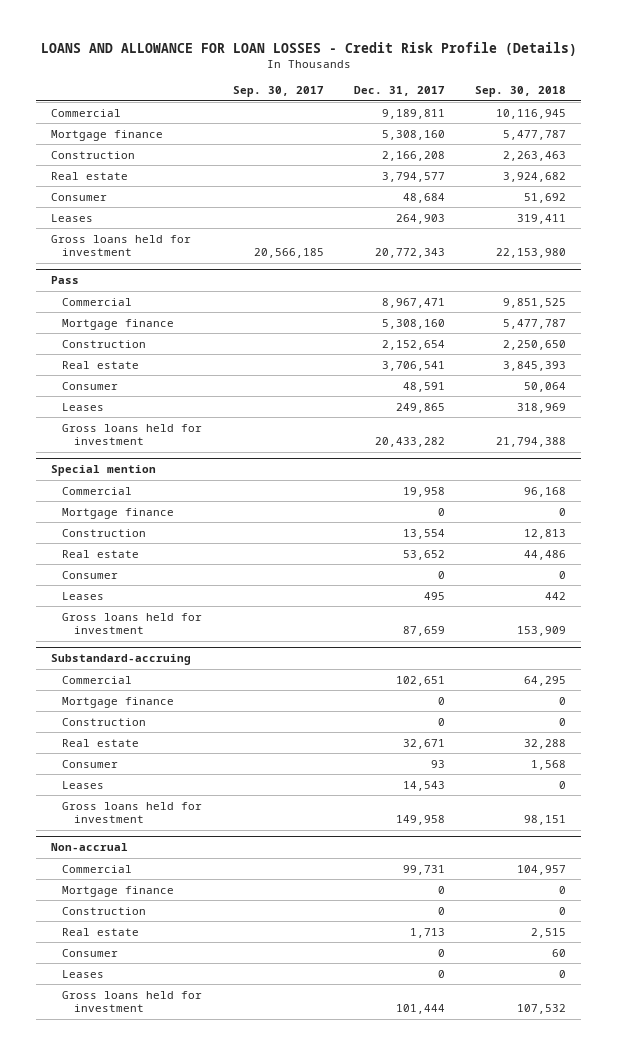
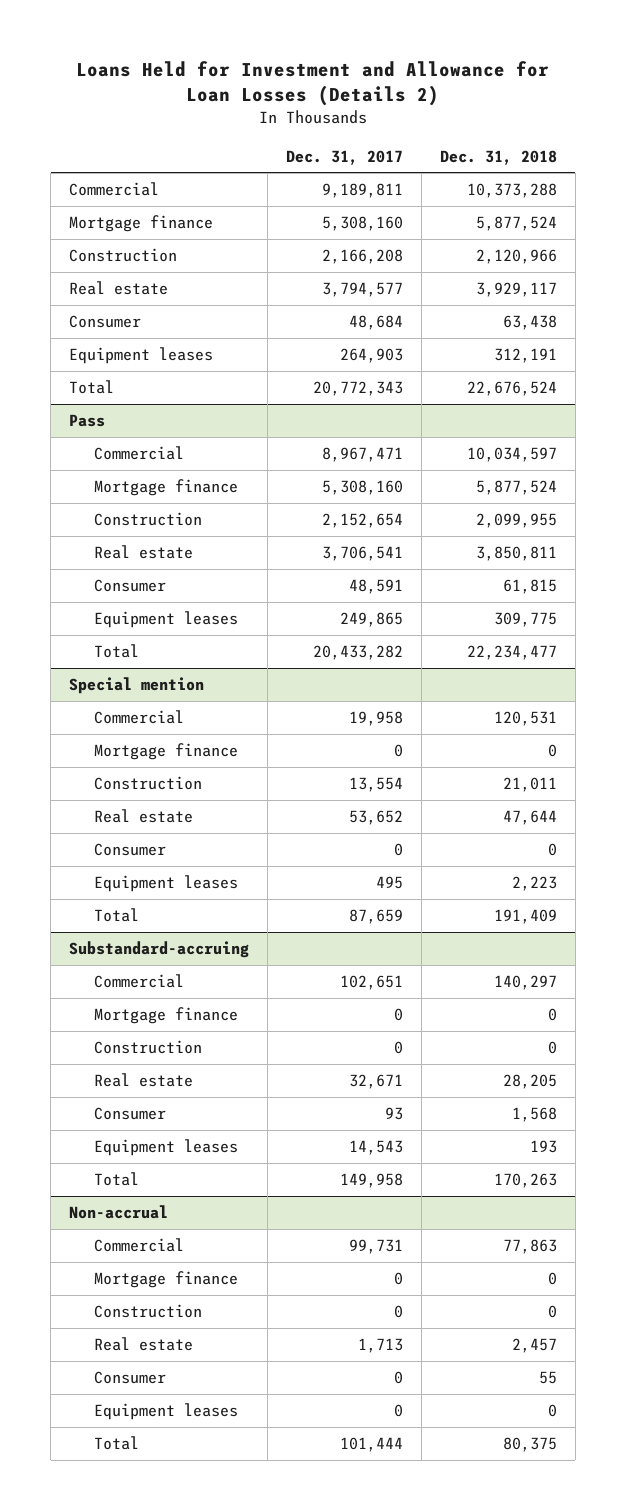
[40,42,577,57] LOANS AND ALLOWANCE FOR LOAN LOSSES - Credit Risk Profile (Details) -> [76,61,550,107] Loans Held for Investment and Allowance for Loan Losses (Details 2)
[232,86,324,98] Sep. 30, 2017 -> none
[475,86,567,98] Sep. 30, 2018 -> none
none -> [440,149,558,165] Dec. 31, 2018
[50,213,93,222] Leases -> [69,347,214,365] Equipment leases
[50,234,191,256] Gross loans held for investment -> [69,380,115,395] Total
[62,402,105,411] Leases -> [93,611,238,629] Equipment leases
[62,423,203,445] Gross loans held for investment -> [93,644,139,659] Total
[62,591,105,600] Leases -> [93,875,238,893] Equipment leases
[62,612,203,634] Gross loans held for investment -> [93,908,139,923] Total
[62,780,105,789] Leases -> [93,1139,238,1157] Equipment leases
[62,801,203,823] Gross loans held for investment -> [93,1172,139,1187] Total
[62,969,105,978] Leases -> [93,1403,238,1421] Equipment leases
[62,990,203,1012] Gross loans held for investment -> [93,1436,139,1451] Total

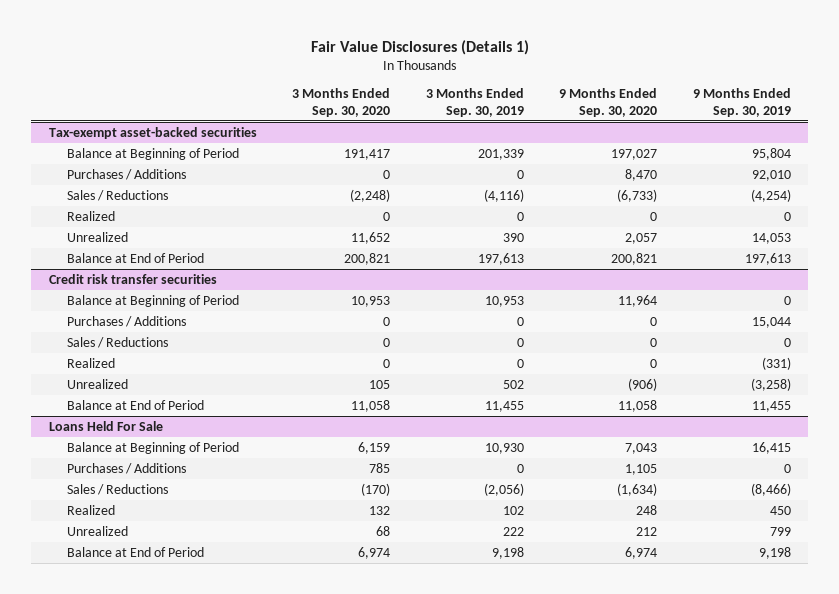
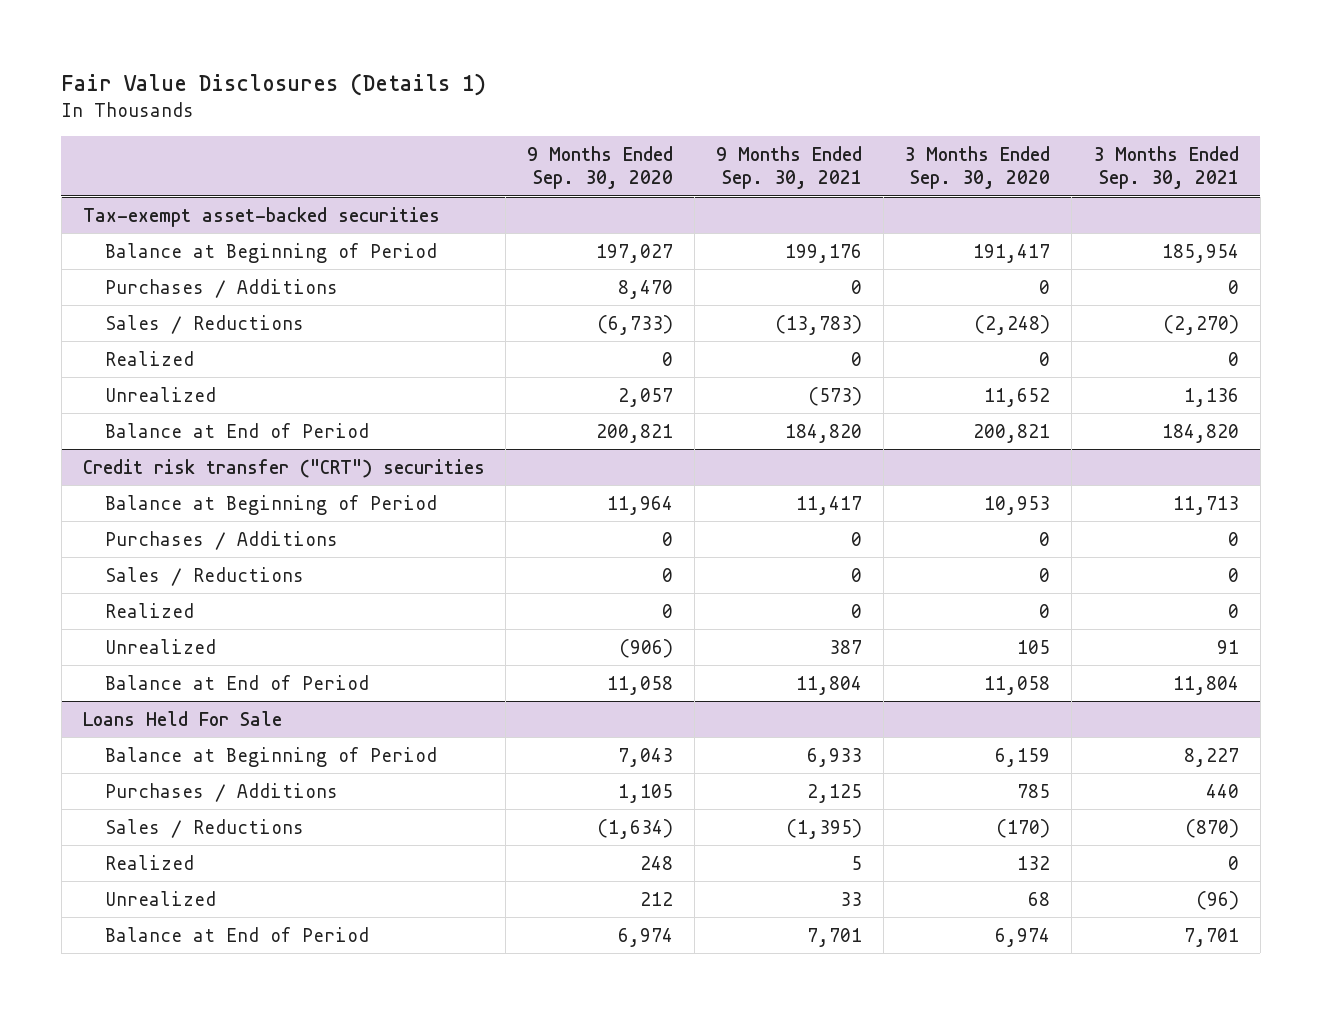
[425,88,524,117] 3 Months Ended Sep. 30, 2019 -> none
[692,88,791,117] 9 Months Ended Sep. 30, 2019 -> none
none -> [715,145,862,190] 9 Months Ended Sep. 30, 2021
none -> [1093,145,1240,190] 3 Months Ended Sep. 30, 2021
[48,273,217,284] Credit risk transfer securities -> [82,458,485,478] Credit risk transfer ("CRT") securities

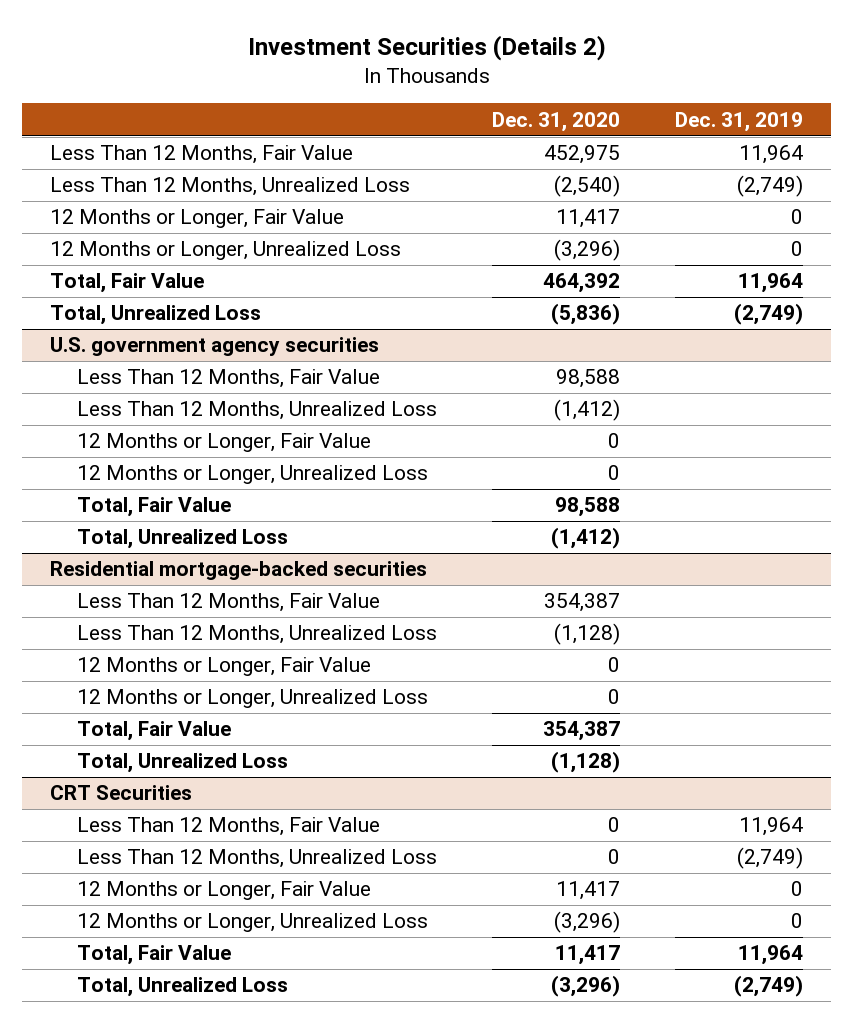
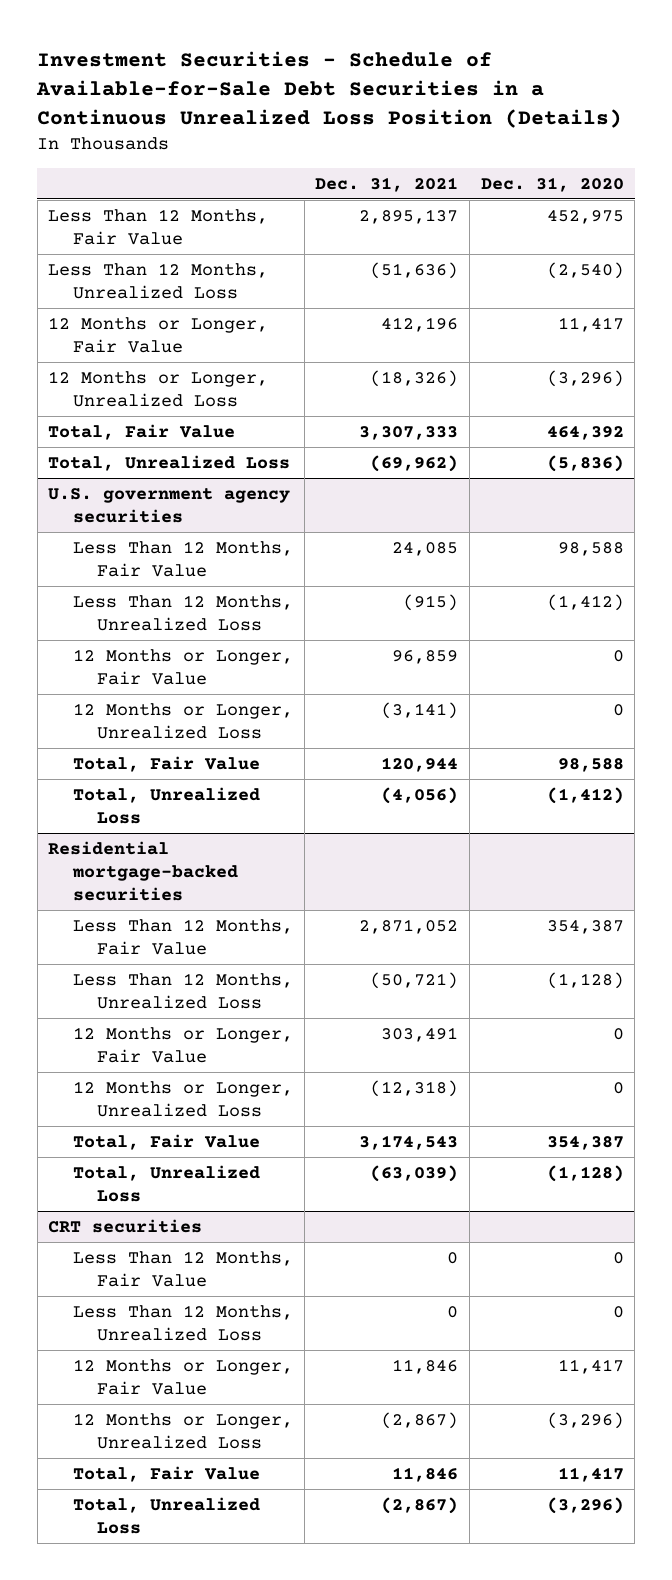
[247,34,606,61] Investment Securities (Details 2) -> [36,51,623,129] Investment Securities - Schedule of Available-for-Sale Debt Securities in a Continuous Unrealized Loss Position (Details)
[675,111,804,132] Dec. 31, 2019 -> none
none -> [315,176,459,192] Dec. 31, 2021
[50,785,193,801] CRT Securities -> [48,1218,203,1233] CRT securities

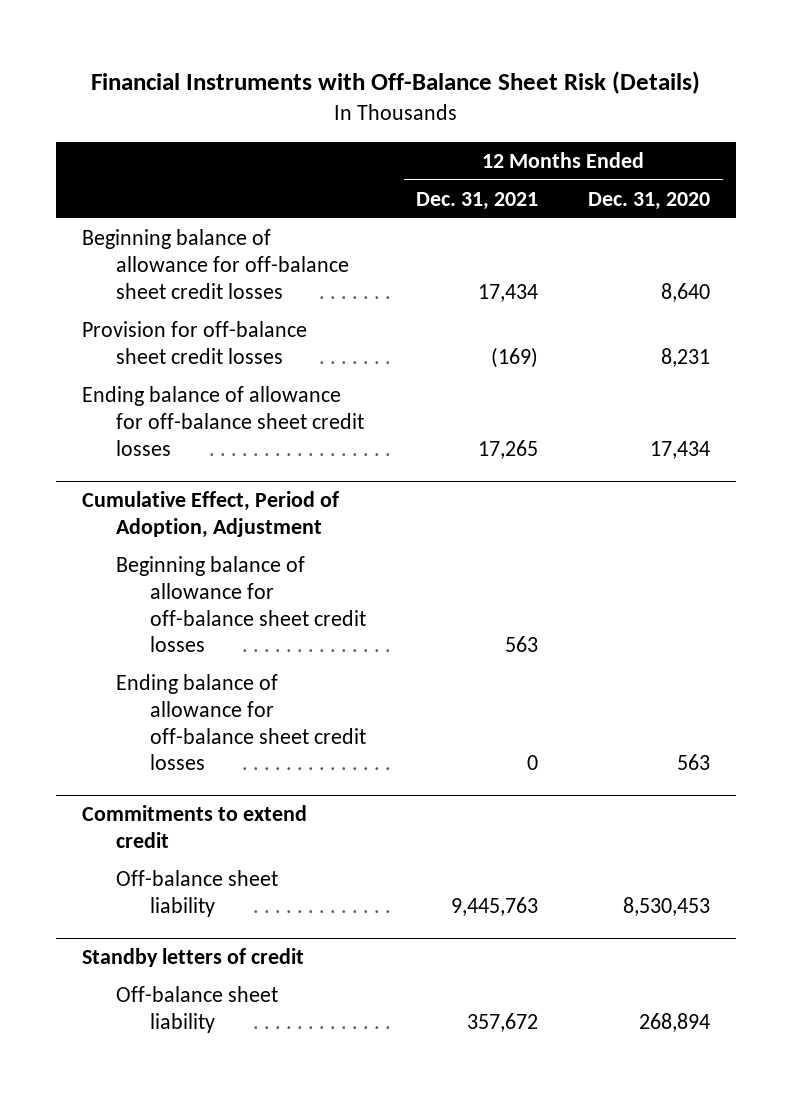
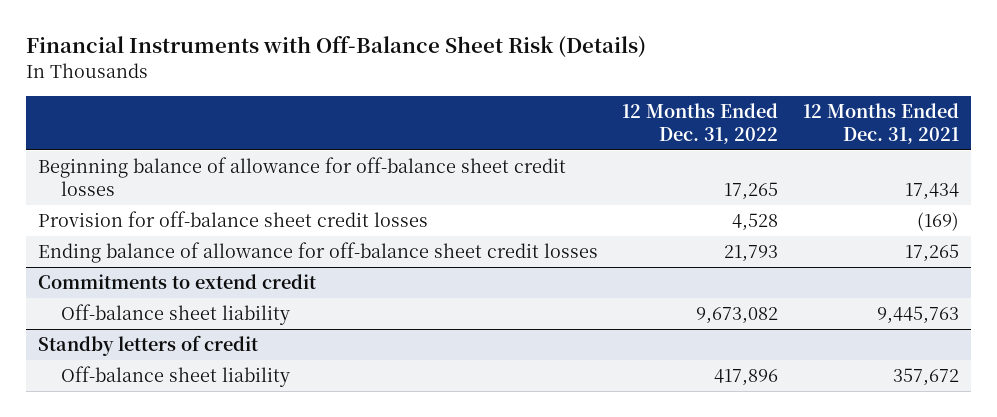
[588,191,711,210] Dec. 31, 2020 -> none
none -> [622,102,779,144] 12 Months Ended Dec. 31, 2022
[81,491,339,539] Cumulative Effect, Period of Adoption, Adjustment -> none
[115,556,366,653] Beginning balance of allowance for off-balance sheet credit losses -> none
[115,674,366,771] Ending balance of allowance for off-balance sheet credit losses -> none

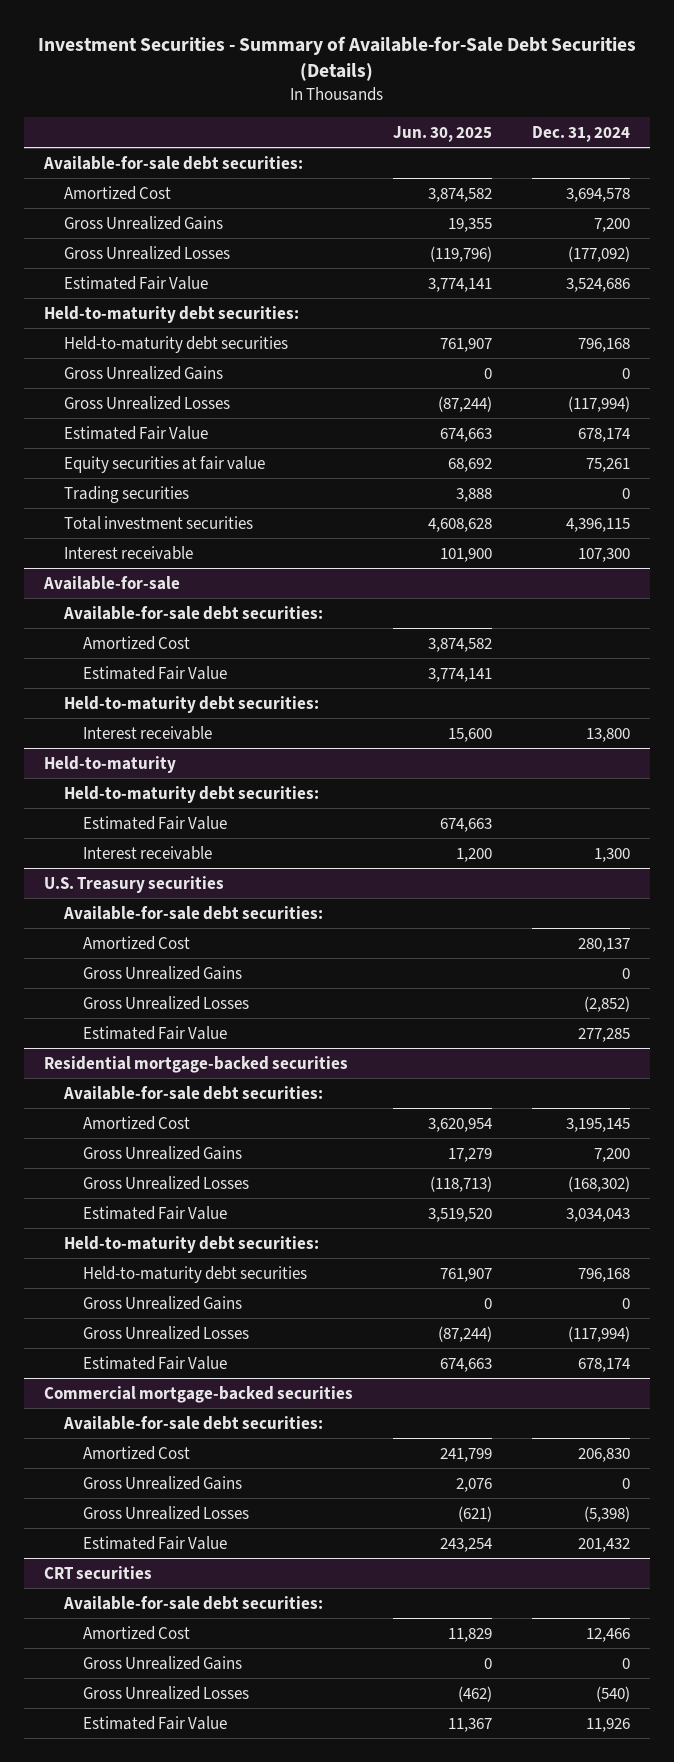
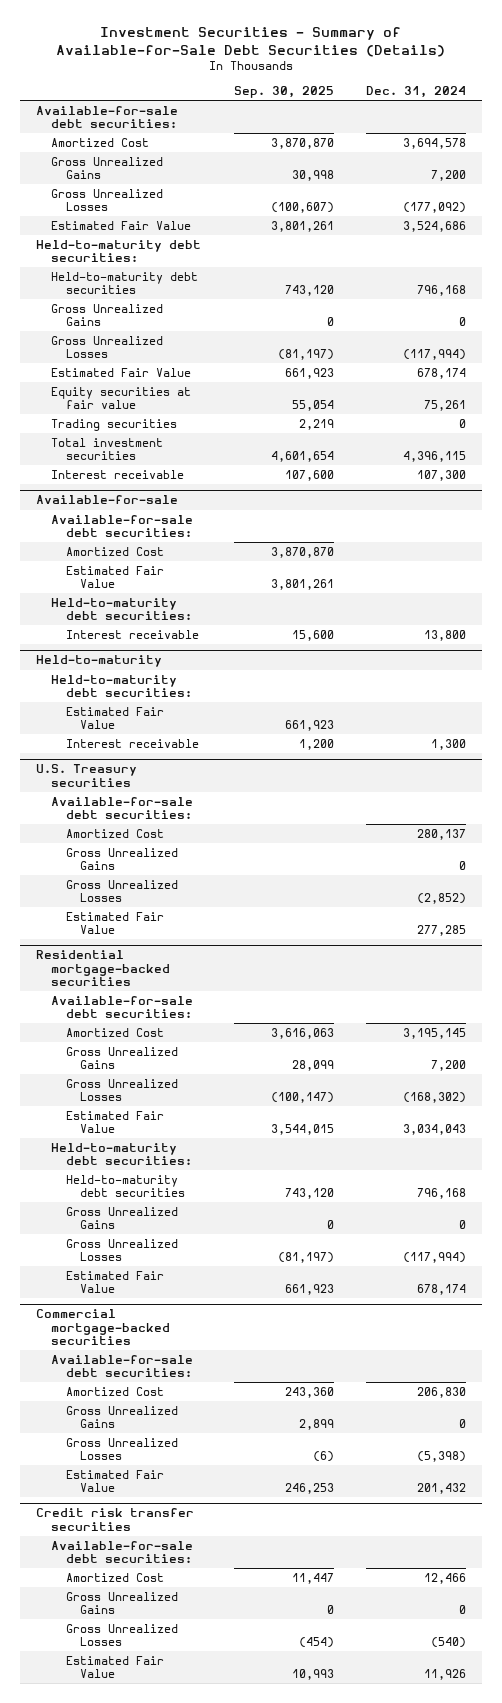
[392,125,492,142] Jun. 30, 2025 -> none
none -> [233,86,334,99] Sep. 30, 2025
[44,1565,153,1579] CRT securities -> [36,1508,195,1531] Credit risk transfer securities

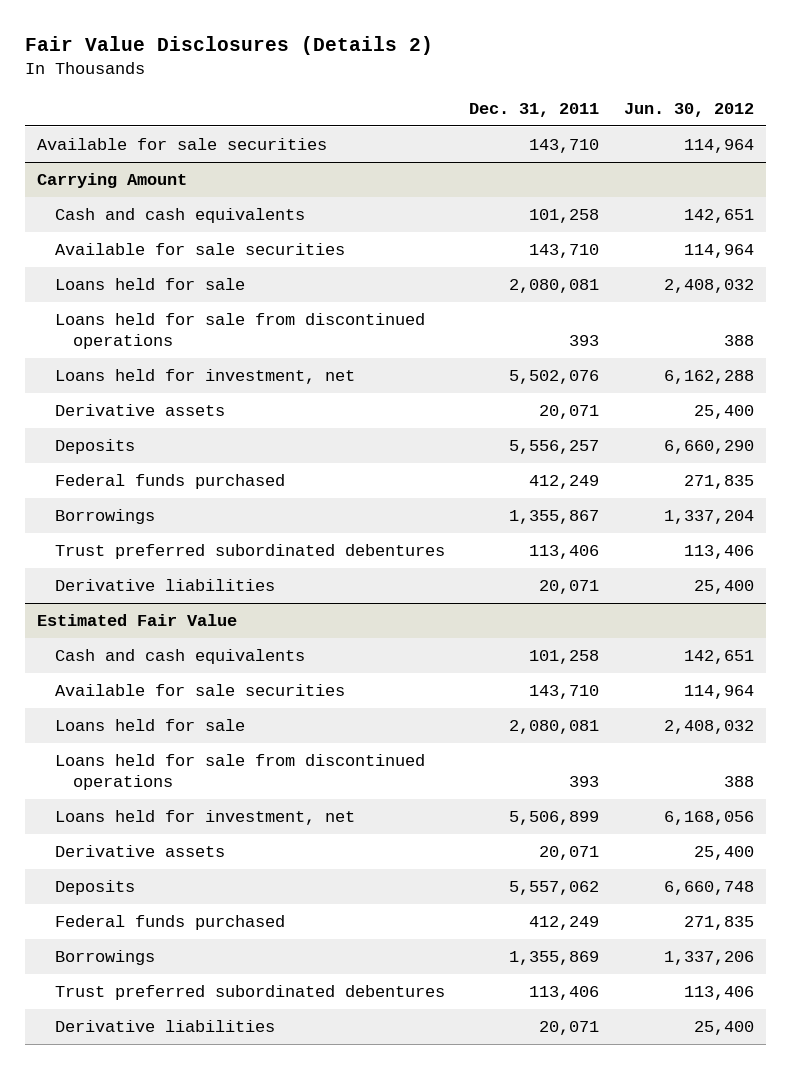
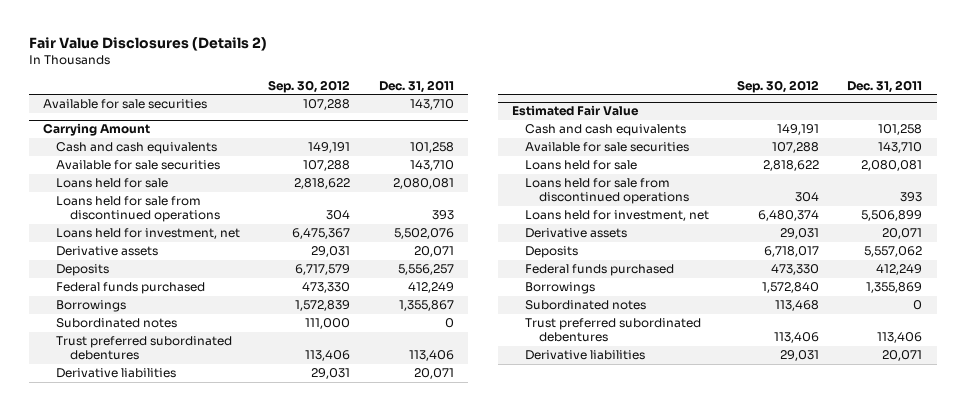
[623,103,754,118] Jun. 30, 2012 -> none
none -> [268,79,351,93] Sep. 30, 2012
none -> [56,318,178,329] Subordinated notes
none -> [525,300,647,311] Subordinated notes

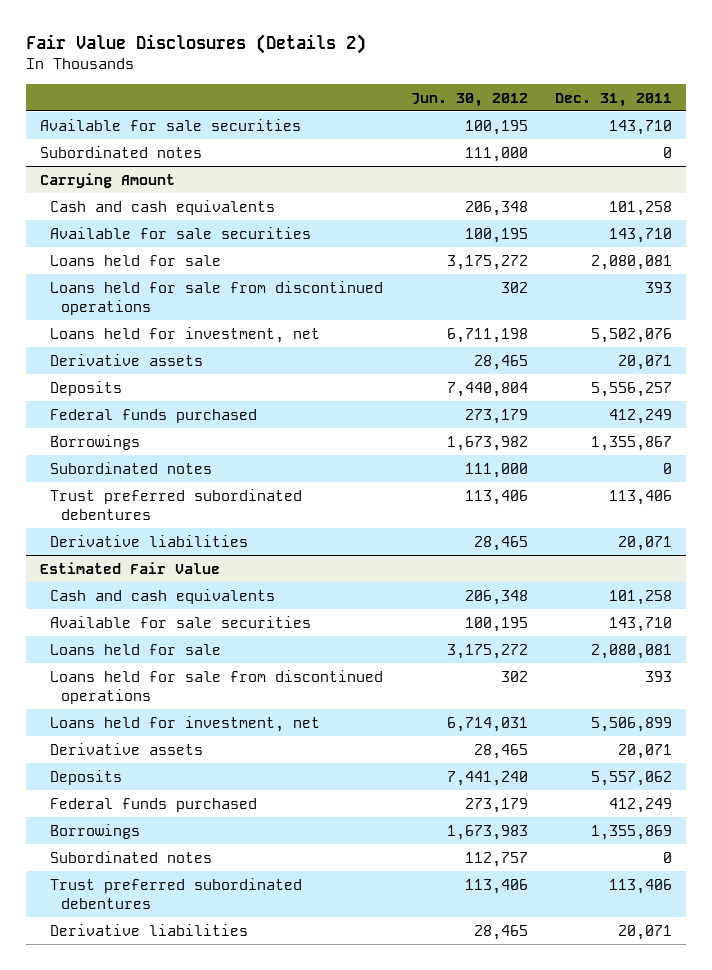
[268,79,351,93] Sep. 30, 2012 -> none
none -> [410,92,528,107] Jun. 30, 2012
none -> [39,145,202,158] Subordinated notes

